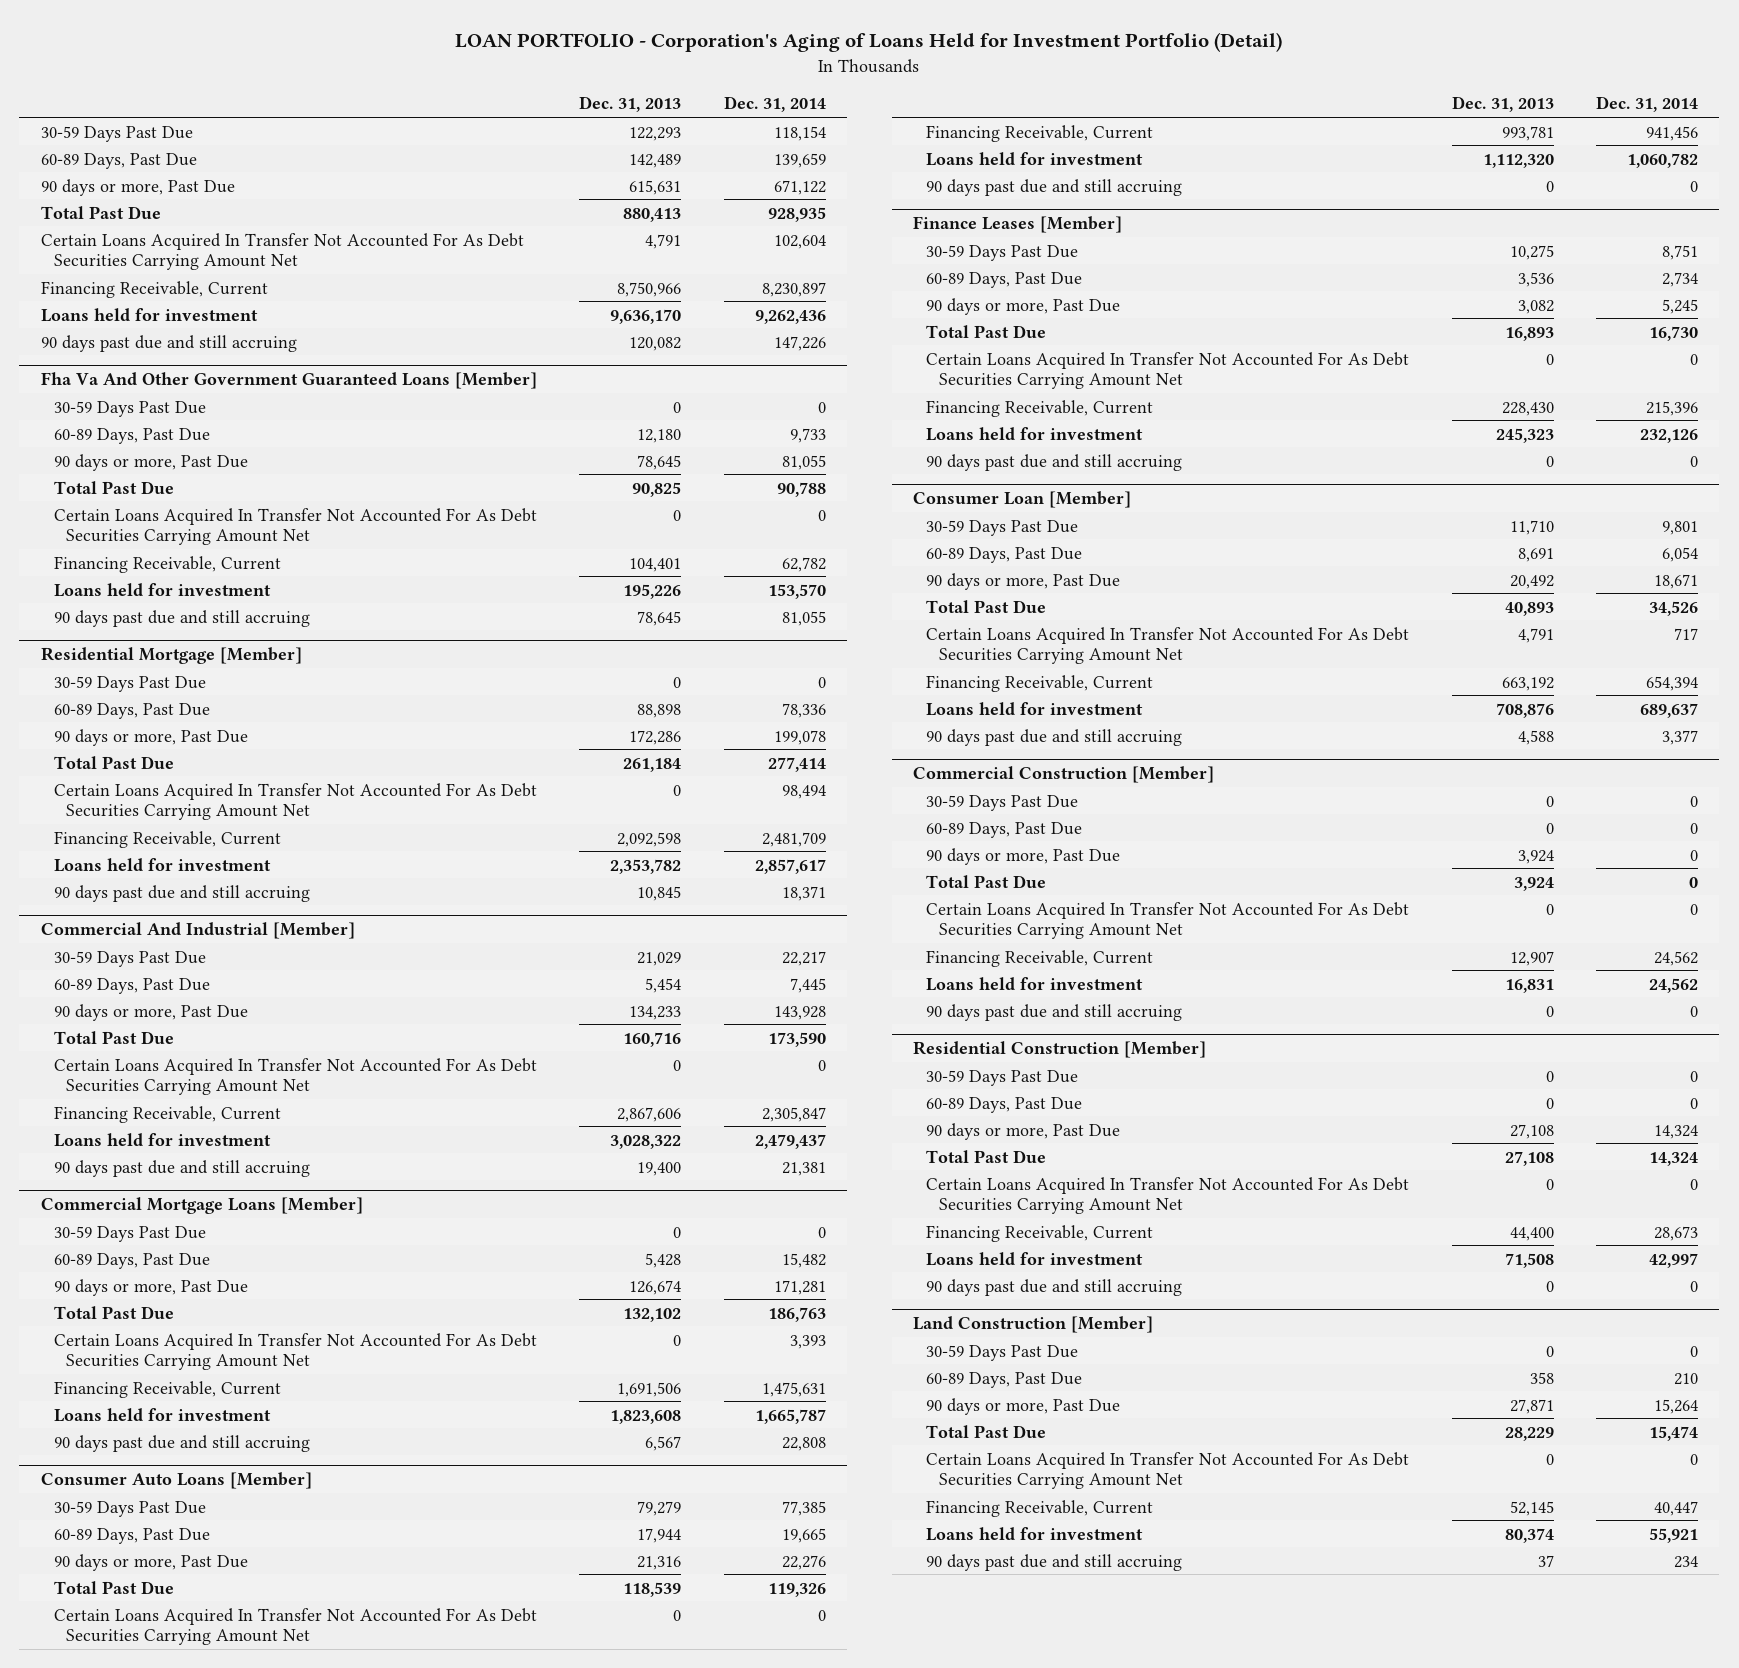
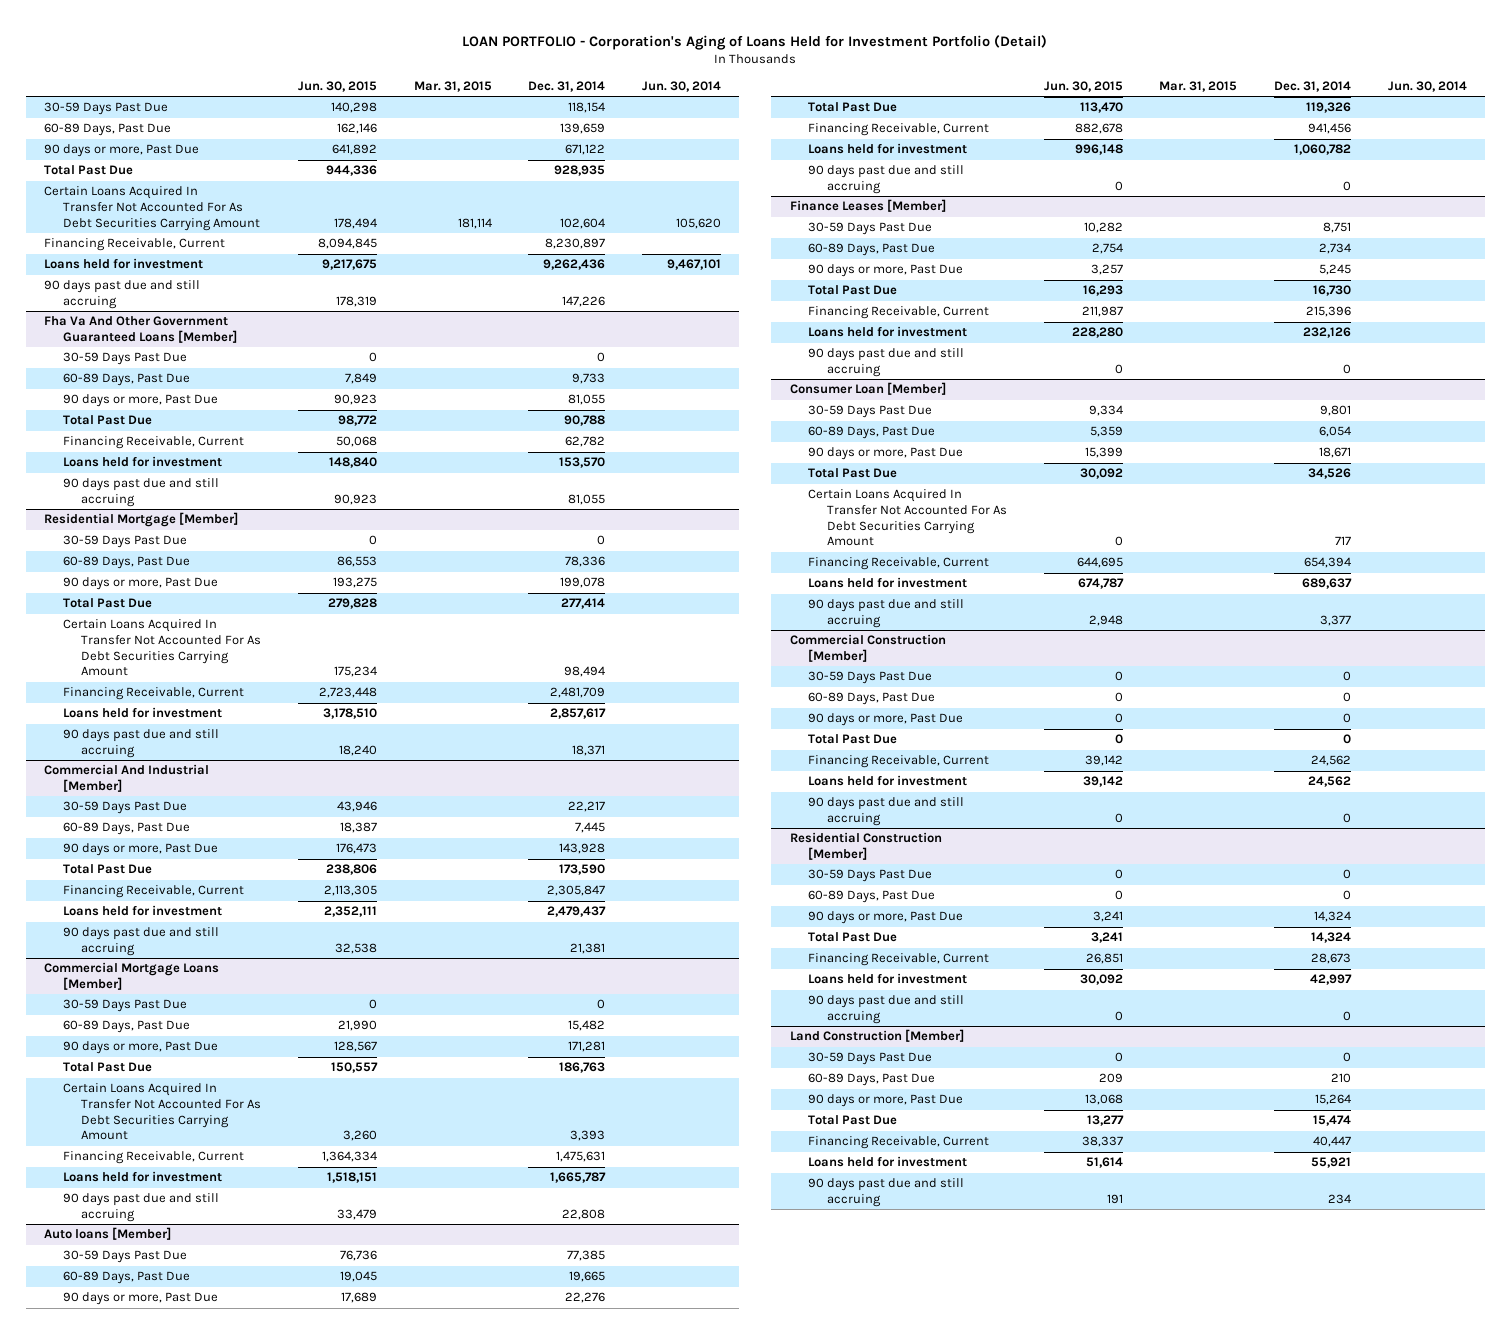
[579,96,682,113] Dec. 31, 2013 -> none
none -> [297,81,377,93] Jun. 30, 2015
none -> [413,81,492,93] Mar. 31, 2015
none -> [642,81,722,93] Jun. 30, 2014
[40,232,524,271] Certain Loans Acquired In Transfer Not Accounted For As Debt Securities Carrying Amount Net -> [44,186,260,231] Certain Loans Acquired In Transfer Not Accounted For As Debt Securities Carrying Amount
[53,507,537,546] Certain Loans Acquired In Transfer Not Accounted For As Debt Securities Carrying Amount Net -> none
[53,782,537,821] Certain Loans Acquired In Transfer Not Accounted For As Debt Securities Carrying Amount Net -> [62,619,262,677] Certain Loans Acquired In Transfer Not Accounted For As Debt Securities Carrying Amount
[53,1057,537,1096] Certain Loans Acquired In Transfer Not Accounted For As Debt Securities Carrying Amount Net -> none
[53,1332,537,1371] Certain Loans Acquired In Transfer Not Accounted For As Debt Securities Carrying Amount Net -> [62,1083,262,1141] Certain Loans Acquired In Transfer Not Accounted For As Debt Securities Carrying Amount
[40,1472,312,1490] Consumer Auto Loans [Member] -> [44,1227,172,1241] Auto loans [Member]
[53,1607,537,1646] Certain Loans Acquired In Transfer Not Accounted For As Debt Securities Carrying Amount Net -> none
[926,351,1410,390] Certain Loans Acquired In Transfer Not Accounted For As Debt Securities Carrying Amount Net -> none
[926,626,1410,665] Certain Loans Acquired In Transfer Not Accounted For As Debt Securities Carrying Amount Net -> [808,489,1007,547] Certain Loans Acquired In Transfer Not Accounted For As Debt Securities Carrying Amount
[926,901,1410,940] Certain Loans Acquired In Transfer Not Accounted For As Debt Securities Carrying Amount Net -> none
[926,1176,1410,1215] Certain Loans Acquired In Transfer Not Accounted For As Debt Securities Carrying Amount Net -> none
[926,1451,1410,1490] Certain Loans Acquired In Transfer Not Accounted For As Debt Securities Carrying Amount Net -> none

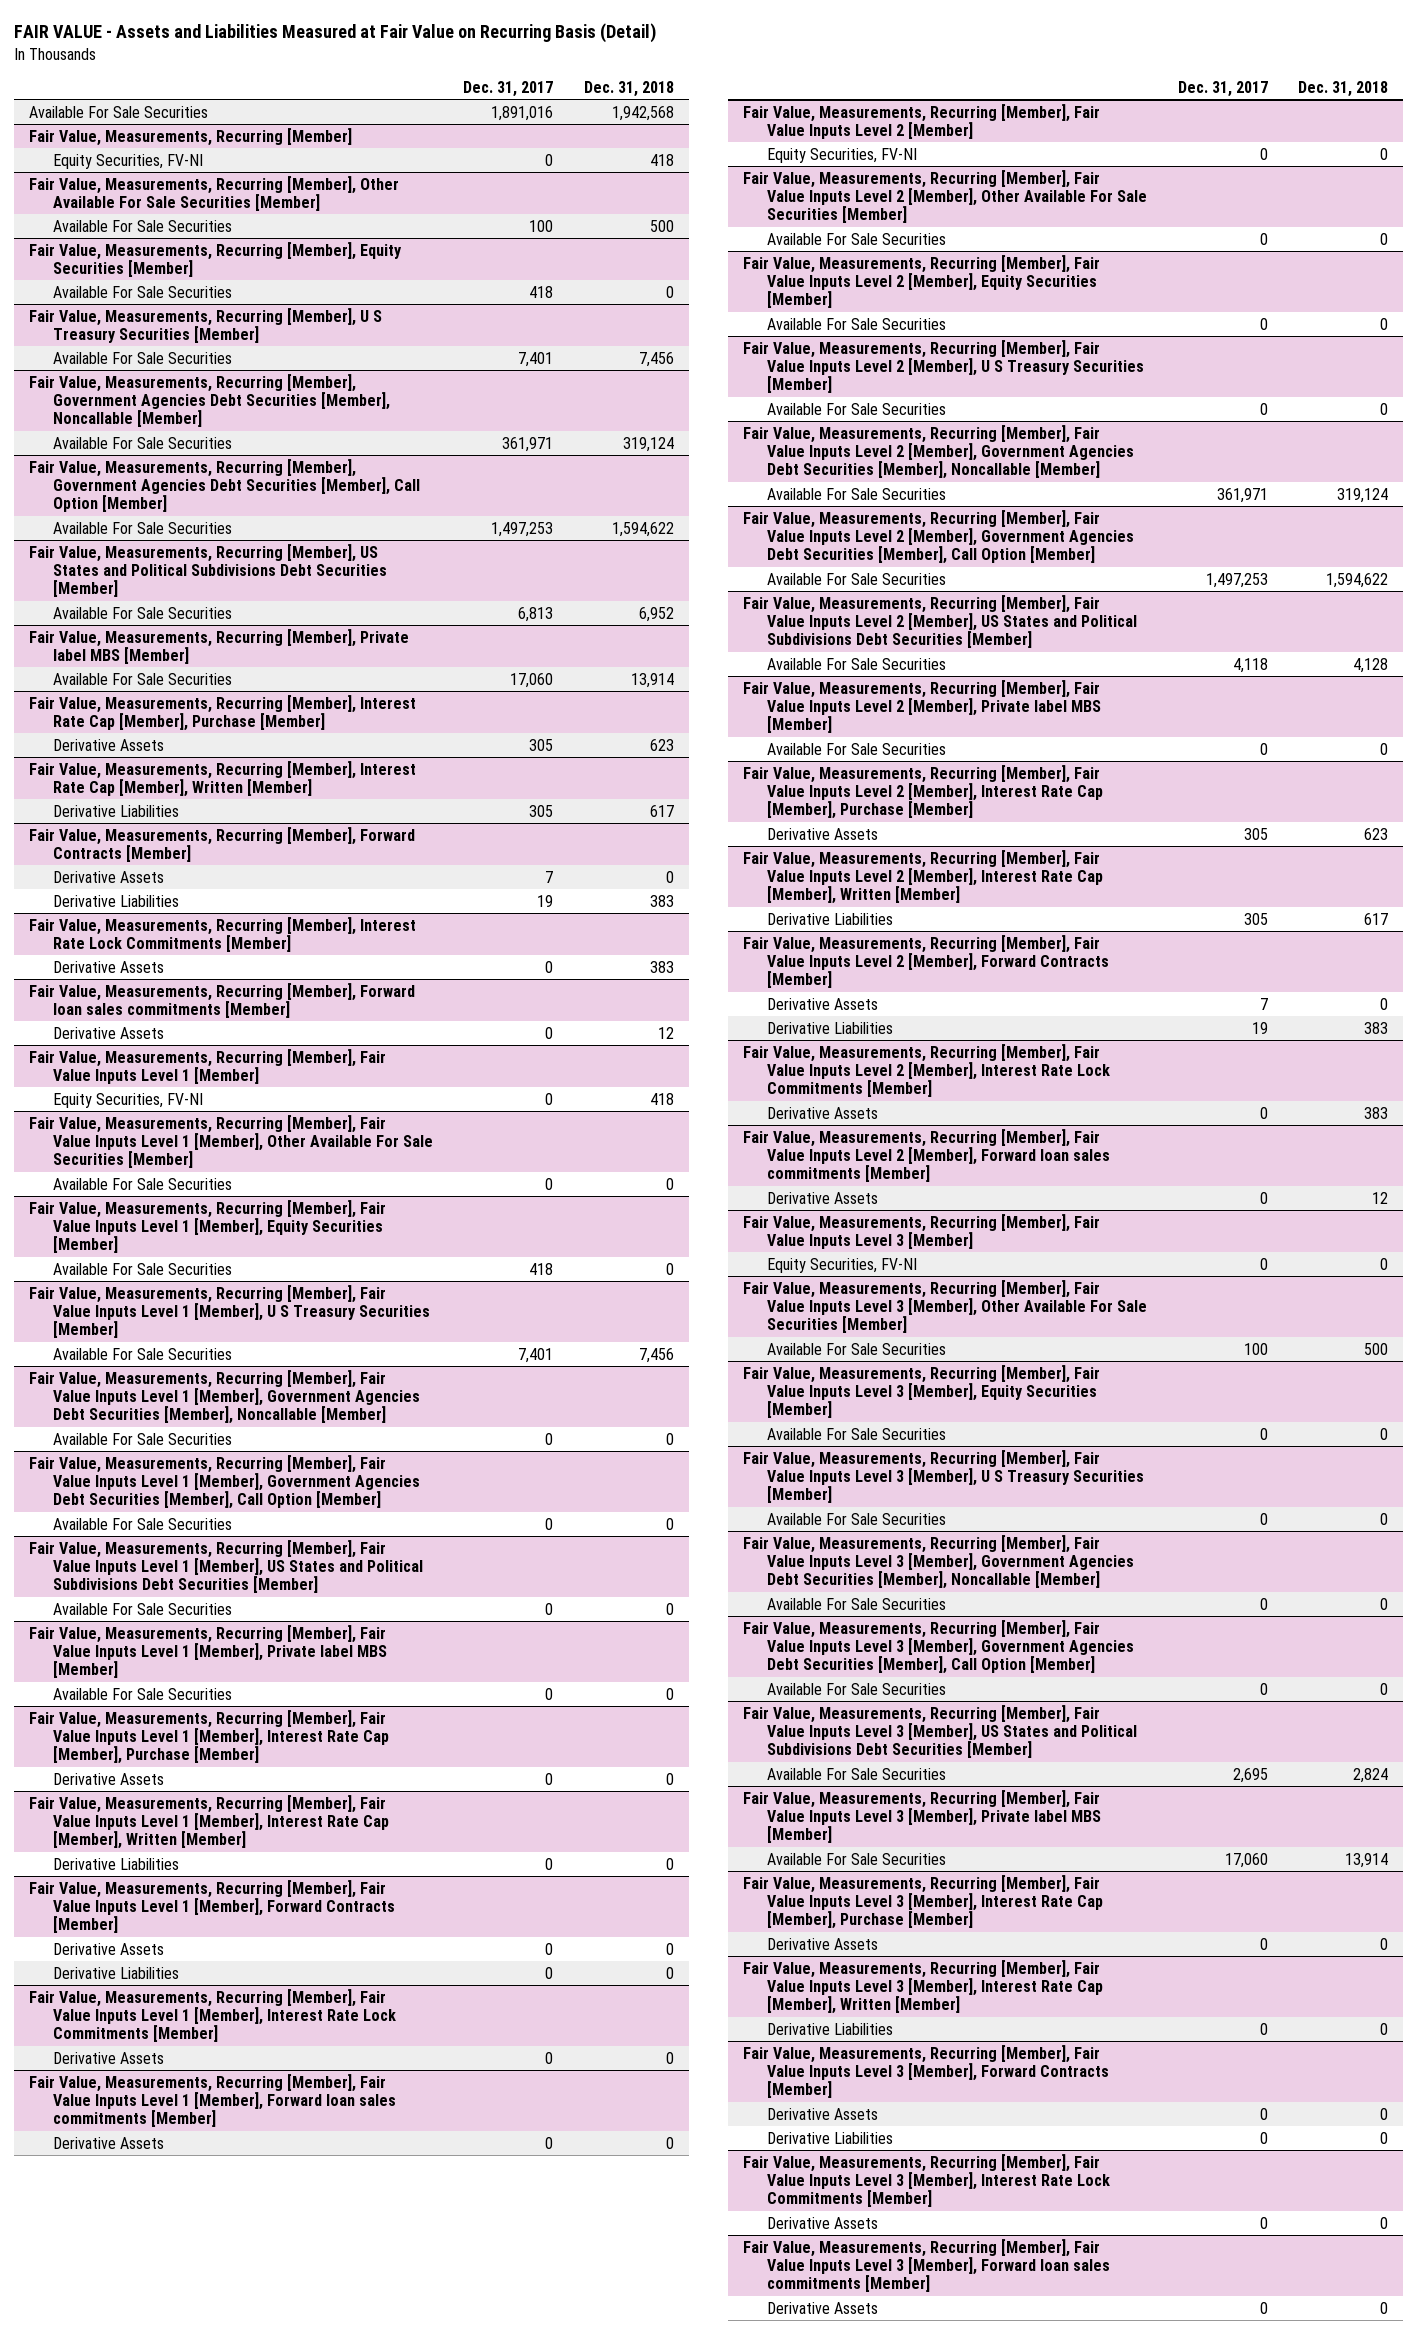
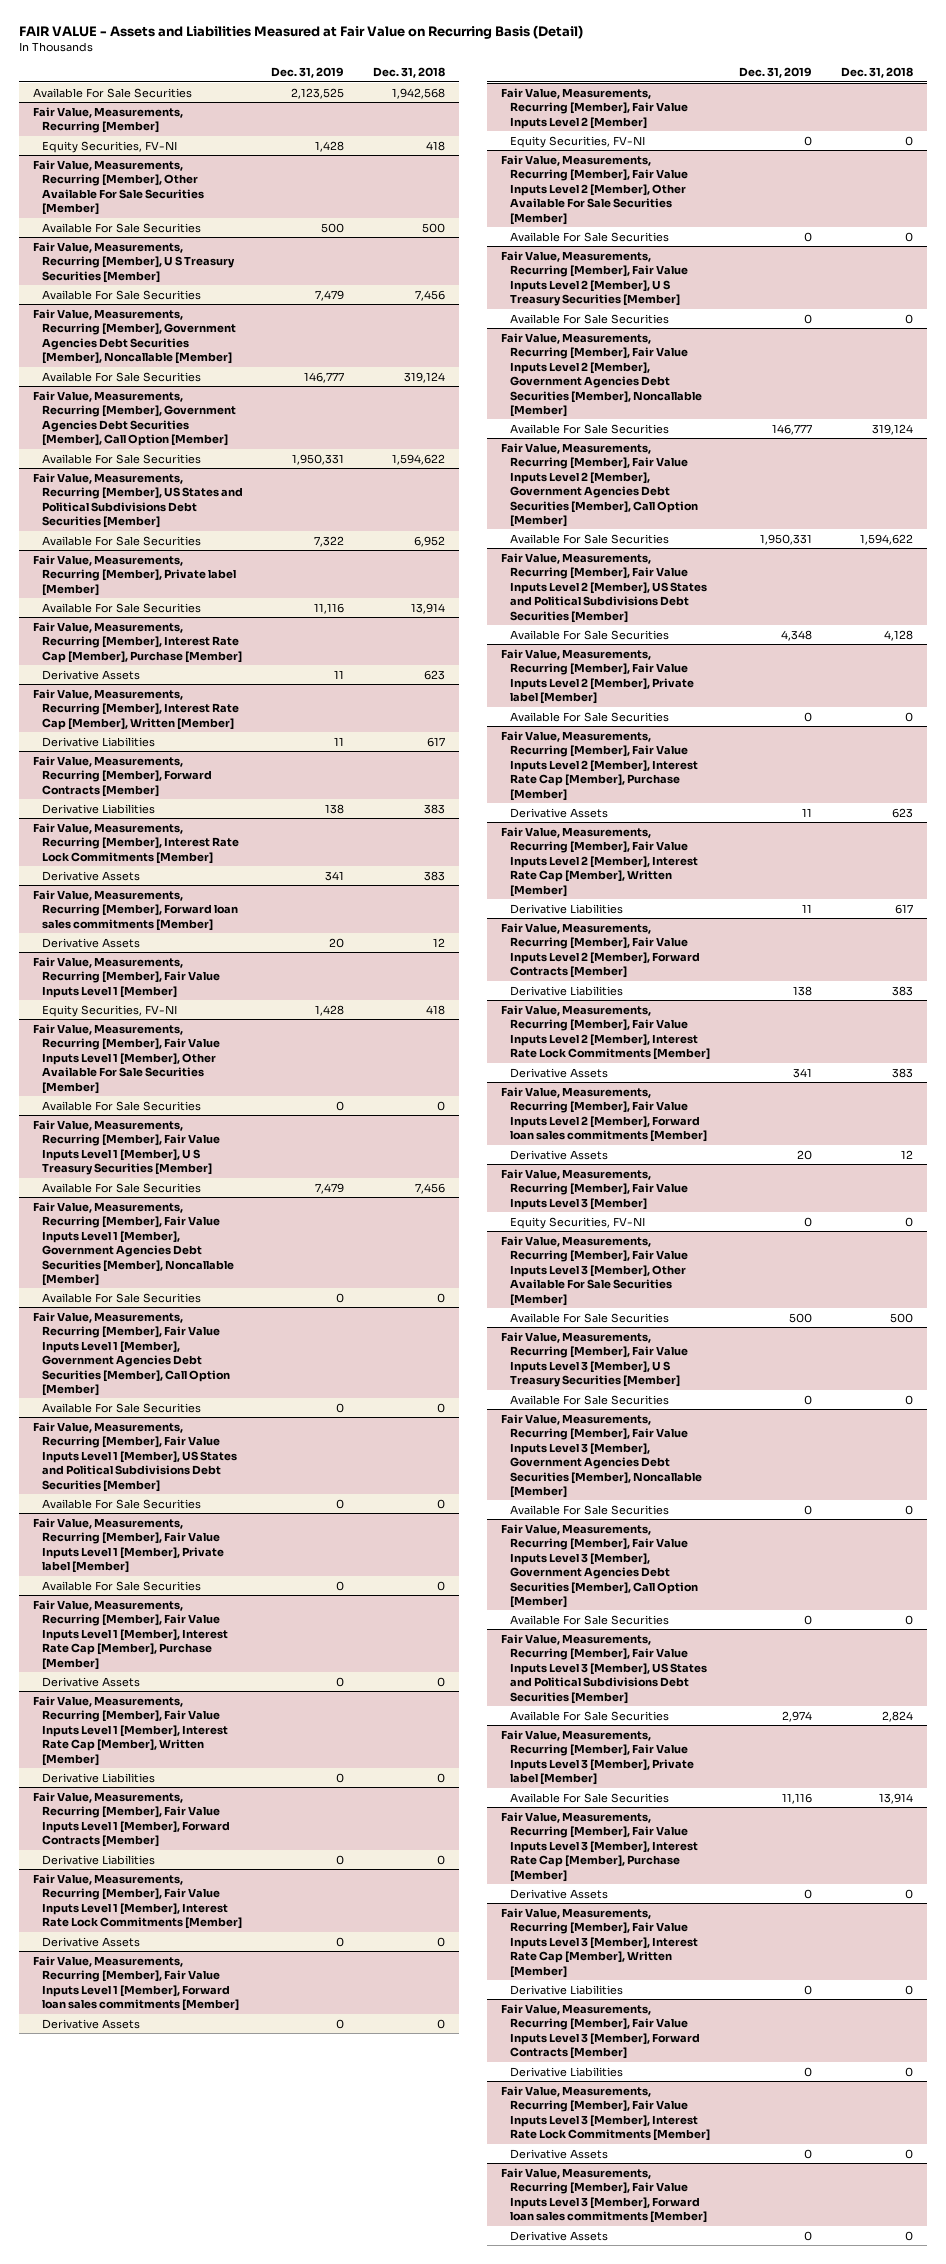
[463,81,554,98] Dec. 31, 2017 -> none
none -> [271,67,345,79] Dec. 31, 2019
[29,241,403,277] Fair Value, Measurements, Recurring [Member], Equity Securities [Member] -> none
[52,285,232,298] Available For Sale Securities -> none
[29,628,410,664] Fair Value, Measurements, Recurring [Member], Private label MBS [Member] -> [33,554,236,596] Fair Value, Measurements, Recurring [Member], Private label [Member]
[52,870,164,883] Derivative Assets -> none
[29,1199,387,1254] Fair Value, Measurements, Recurring [Member], Fair Value Inputs Level 1 [Member], Equity Securities [Member] -> none
[52,1262,232,1275] Available For Sale Securities -> none
[29,1624,387,1679] Fair Value, Measurements, Recurring [Member], Fair Value Inputs Level 1 [Member], Private label MBS [Member] -> [33,1517,224,1574] Fair Value, Measurements, Recurring [Member], Fair Value Inputs Level 1 [Member], Private label [Member]
[52,1942,164,1955] Derivative Assets -> none
[743,254,1101,309] Fair Value, Measurements, Recurring [Member], Fair Value Inputs Level 2 [Member], Equity Securities [Member] -> none
[767,317,947,330] Available For Sale Securities -> none
[743,679,1102,734] Fair Value, Measurements, Recurring [Member], Fair Value Inputs Level 2 [Member], Private label MBS [Member] -> [501,648,694,705] Fair Value, Measurements, Recurring [Member], Fair Value Inputs Level 2 [Member], Private label [Member]
[767,997,879,1010] Derivative Assets -> none
[743,1364,1101,1419] Fair Value, Measurements, Recurring [Member], Fair Value Inputs Level 3 [Member], Equity Securities [Member] -> none
[767,1427,947,1440] Available For Sale Securities -> none
[743,1789,1102,1844] Fair Value, Measurements, Recurring [Member], Fair Value Inputs Level 3 [Member], Private label MBS [Member] -> [501,1729,694,1786] Fair Value, Measurements, Recurring [Member], Fair Value Inputs Level 3 [Member], Private label [Member]
[767,2107,879,2120] Derivative Assets -> none

